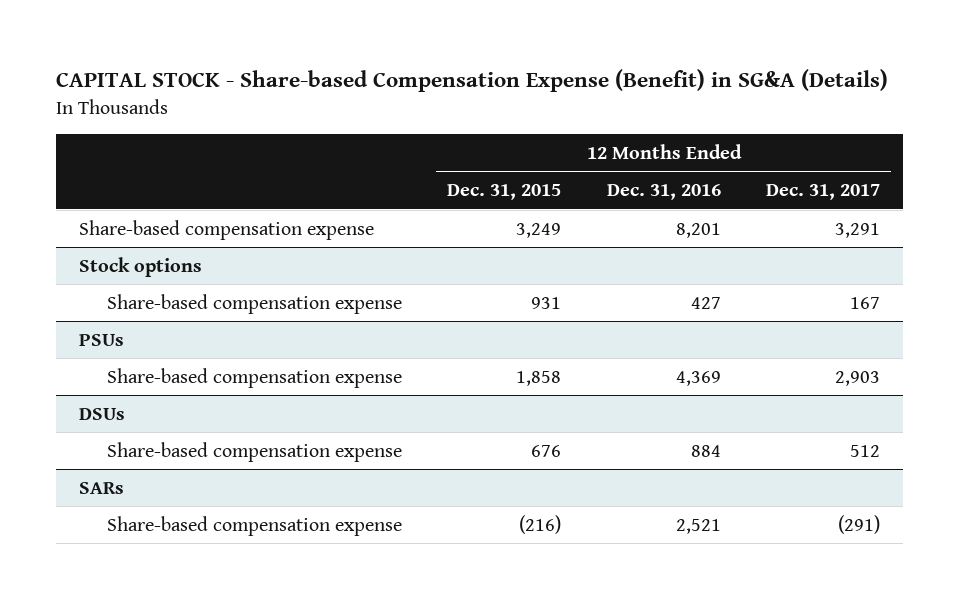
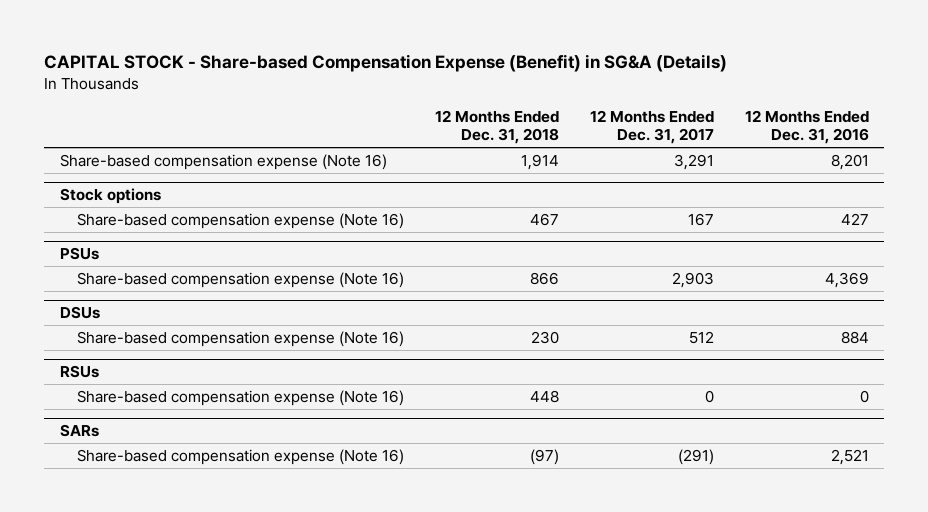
[447,184,562,201] Dec. 31, 2015 -> none
none -> [434,109,559,145] 12 Months Ended Dec. 31, 2018
[79,219,375,240] Share-based compensation expense -> [59,153,387,170] Share-based compensation expense (Note 16)
[106,293,402,314] Share-based compensation expense -> [76,212,404,229] Share-based compensation expense (Note 16)
[106,367,402,388] Share-based compensation expense -> [76,271,404,288] Share-based compensation expense (Note 16)
[106,441,402,462] Share-based compensation expense -> [76,330,404,347] Share-based compensation expense (Note 16)
none -> [59,365,99,379] RSUs
none -> [76,389,404,406] Share-based compensation expense (Note 16)
[106,515,402,536] Share-based compensation expense -> [76,448,404,465] Share-based compensation expense (Note 16)

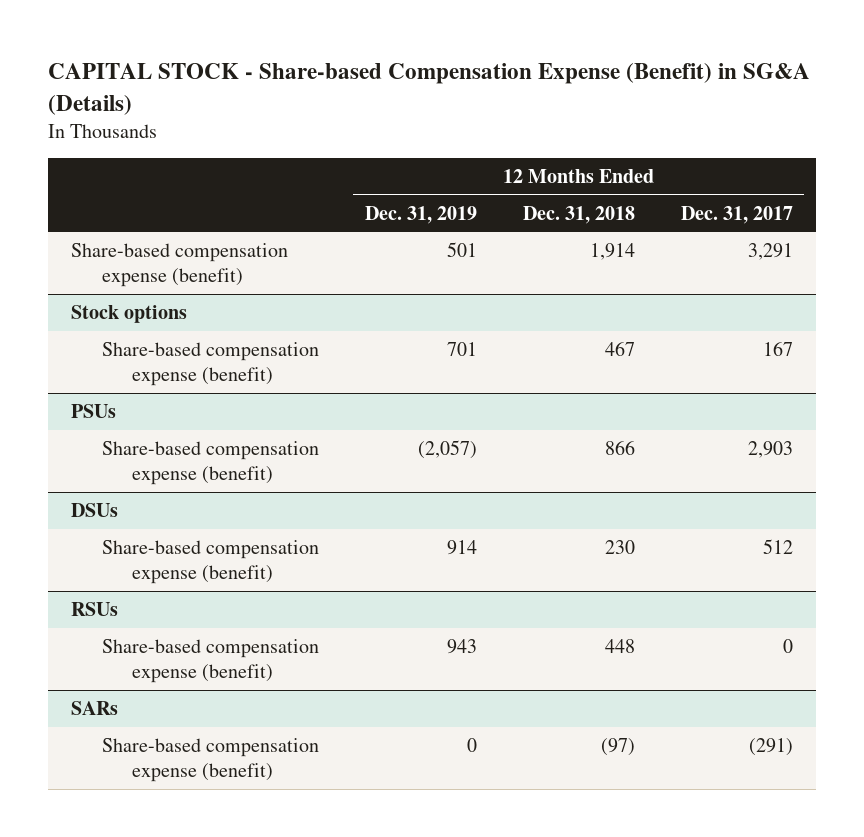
[744,109,869,145] 12 Months Ended Dec. 31, 2016 -> none
none -> [364,205,477,224] Dec. 31, 2019
[59,153,387,170] Share-based compensation expense (Note 16) -> [71,242,289,287] Share-based compensation expense (benefit)
[76,212,404,229] Share-based compensation expense (Note 16) -> [101,341,319,386] Share-based compensation expense (benefit)
[76,271,404,288] Share-based compensation expense (Note 16) -> [101,440,319,485] Share-based compensation expense (benefit)
[76,330,404,347] Share-based compensation expense (Note 16) -> [101,539,319,584] Share-based compensation expense (benefit)
[76,389,404,406] Share-based compensation expense (Note 16) -> [101,638,319,683] Share-based compensation expense (benefit)
[76,448,404,465] Share-based compensation expense (Note 16) -> [101,737,319,782] Share-based compensation expense (benefit)

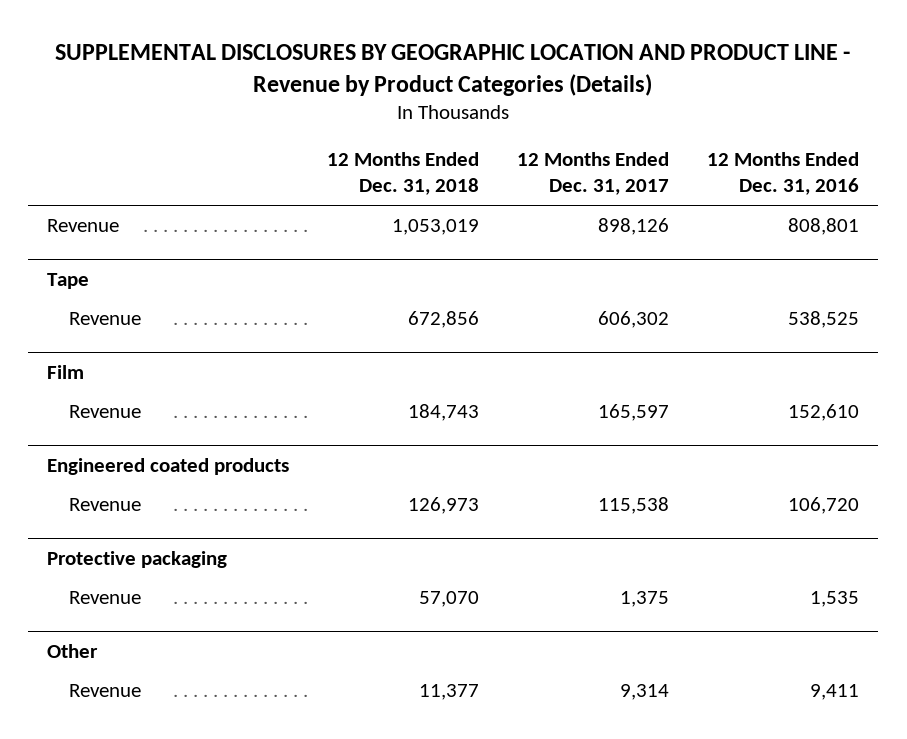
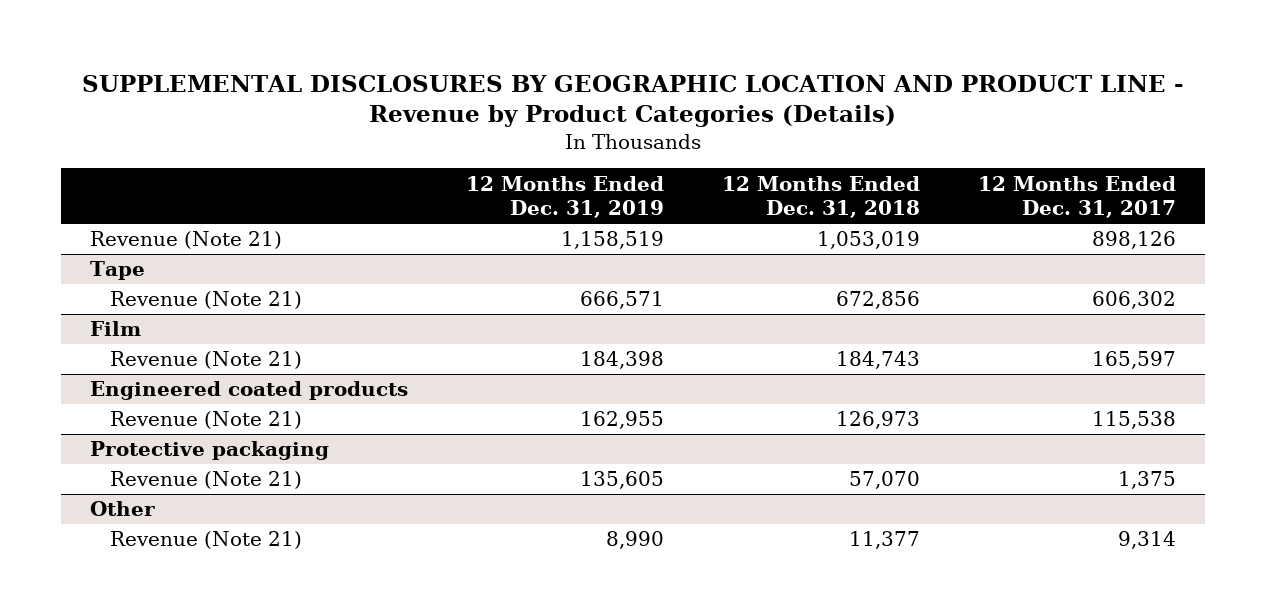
[707,151,860,196] 12 Months Ended Dec. 31, 2016 -> none
none -> [466,175,665,219] 12 Months Ended Dec. 31, 2019
[47,219,120,233] Revenue -> [89,231,282,250] Revenue (Note 21)
[69,312,142,326] Revenue -> [110,291,303,310] Revenue (Note 21)
[69,405,142,419] Revenue -> [110,351,303,370] Revenue (Note 21)
[69,498,142,512] Revenue -> [110,411,303,430] Revenue (Note 21)
[69,591,142,605] Revenue -> [110,471,303,490] Revenue (Note 21)
[69,684,142,698] Revenue -> [110,531,303,550] Revenue (Note 21)

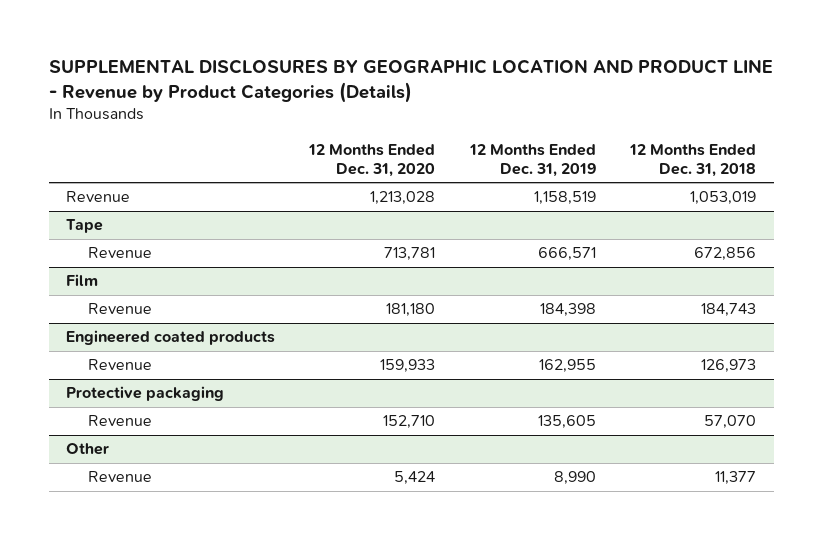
[978,175,1177,219] 12 Months Ended Dec. 31, 2017 -> none
none -> [308,143,436,177] 12 Months Ended Dec. 31, 2020
[89,231,282,250] Revenue (Note 21) -> [65,191,130,203] Revenue
[110,291,303,310] Revenue (Note 21) -> [88,247,153,259] Revenue
[110,351,303,370] Revenue (Note 21) -> [88,303,153,315] Revenue
[110,411,303,430] Revenue (Note 21) -> [88,359,153,371] Revenue
[110,471,303,490] Revenue (Note 21) -> [88,415,153,427] Revenue
[110,531,303,550] Revenue (Note 21) -> [88,471,153,483] Revenue

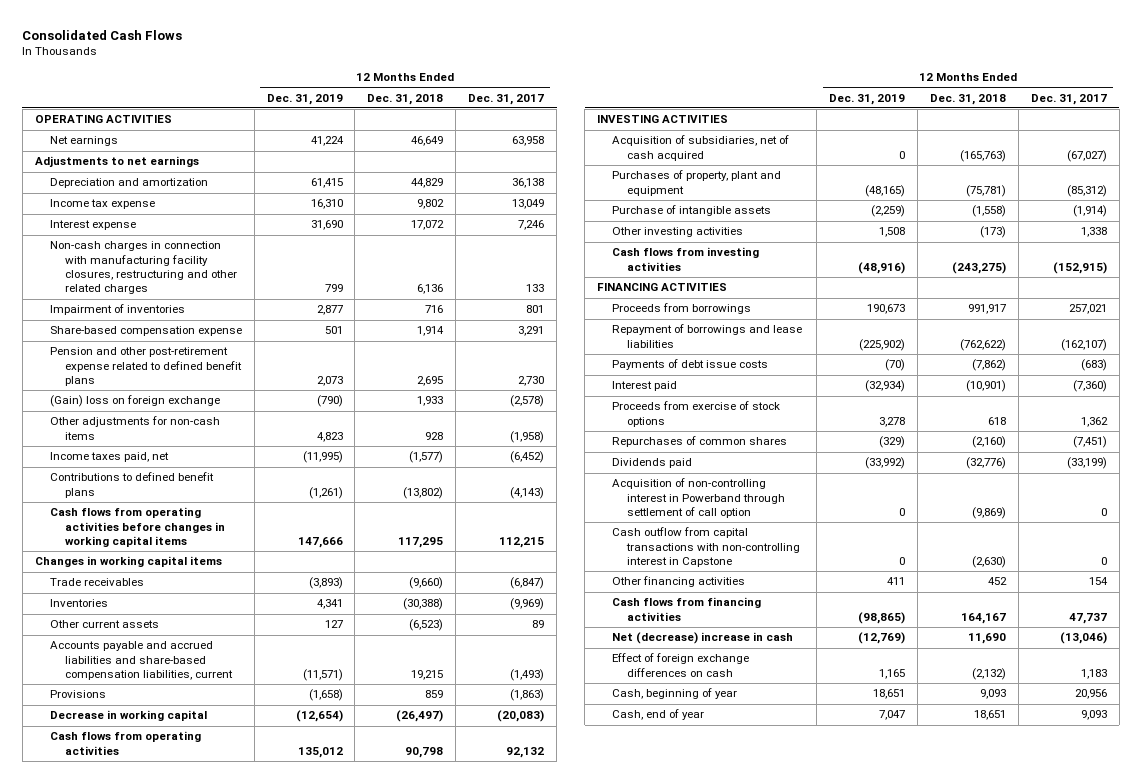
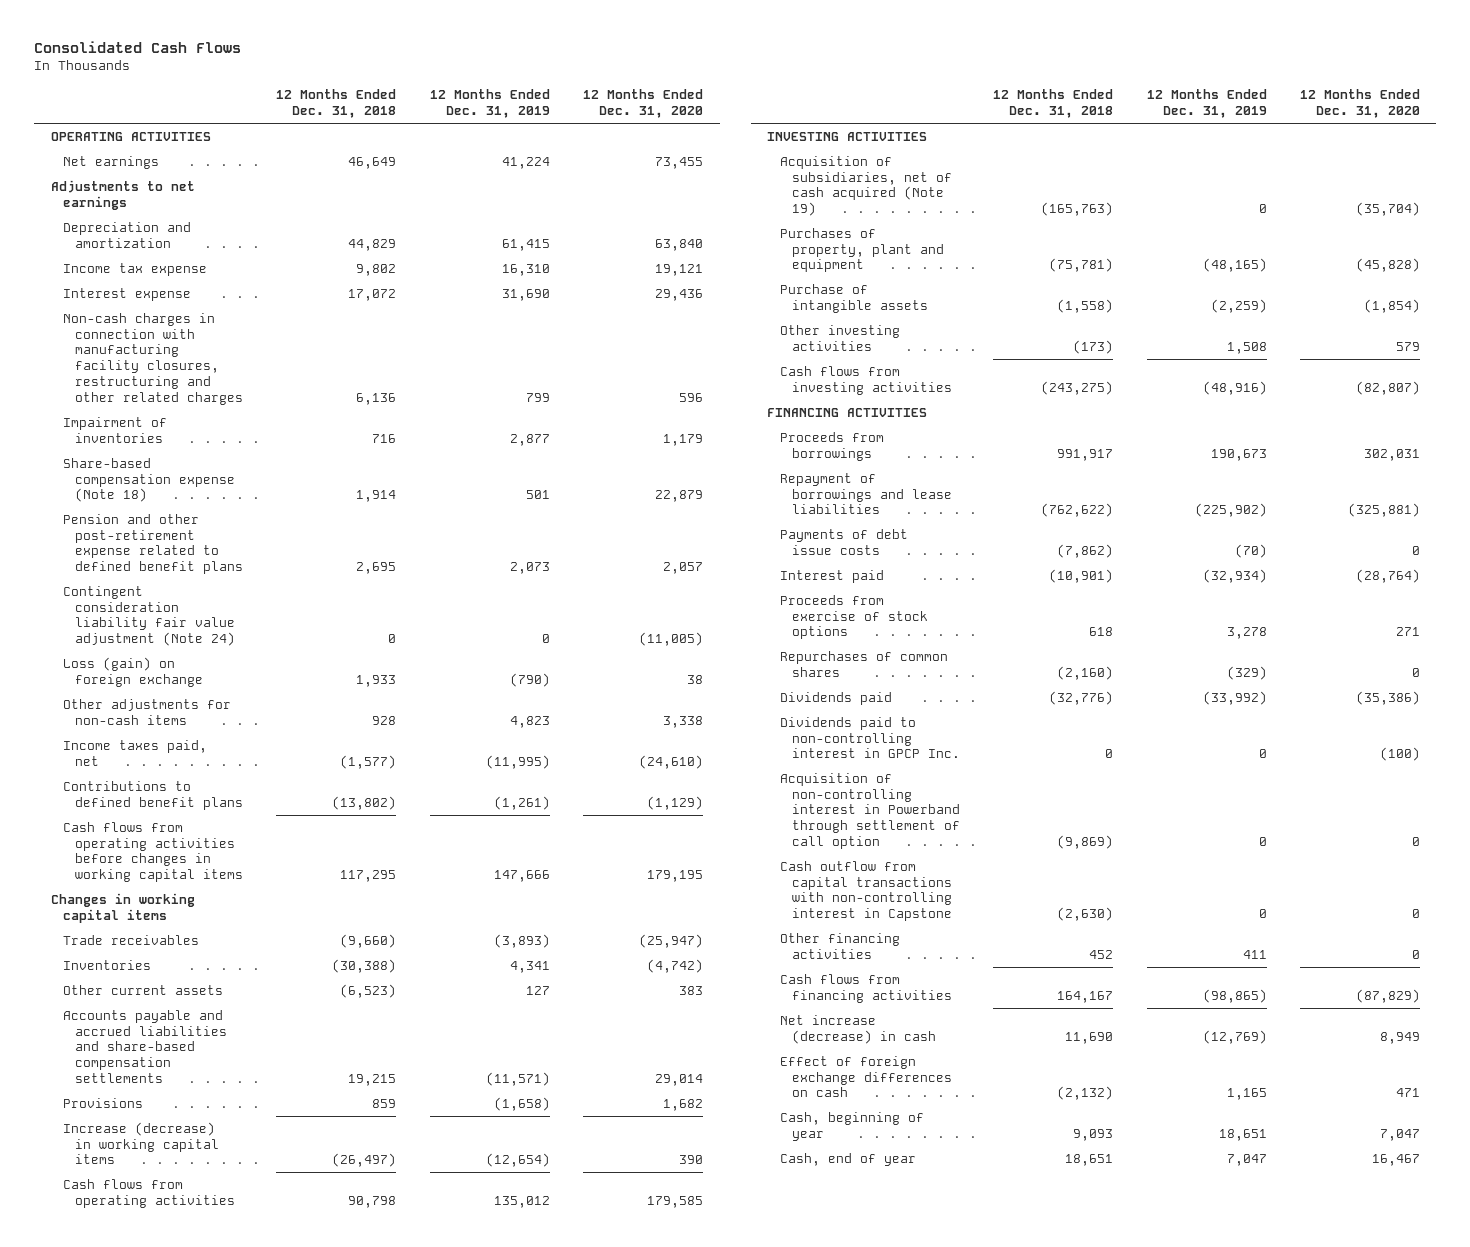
[468,93,545,105] Dec. 31, 2017 -> none
none -> [582,89,703,119] 12 Months Ended Dec. 31, 2020
[49,326,242,337] Share-based compensation expense -> [62,457,236,503] Share-based compensation expense (Note 18)
none -> [62,585,236,647] Contingent consideration liability fair value adjustment (Note 24)
[49,395,220,408] (Gain) loss on foreign exchange -> [62,656,204,687] Loss (gain) on foreign exchange
[49,641,233,680] Accounts payable and accrued liabilities and share-based compensation liabilities, current -> [62,1009,228,1083] Accounts payable and accrued liabilities and share-based compensation settlements
[49,710,207,722] Decrease in working capital -> [62,1121,220,1165] Increase (decrease) in working capital items
[612,135,790,161] Acquisition of subsidiaries, net of cash acquired -> [779,155,953,217] Acquisition of subsidiaries, net of cash acquired (Note 19)
none -> [779,716,961,759] Dividends paid to non-controlling interest in GPCP Inc.
[612,632,794,645] Net (decrease) increase in cash -> [779,1014,937,1044] Net increase (decrease) in cash

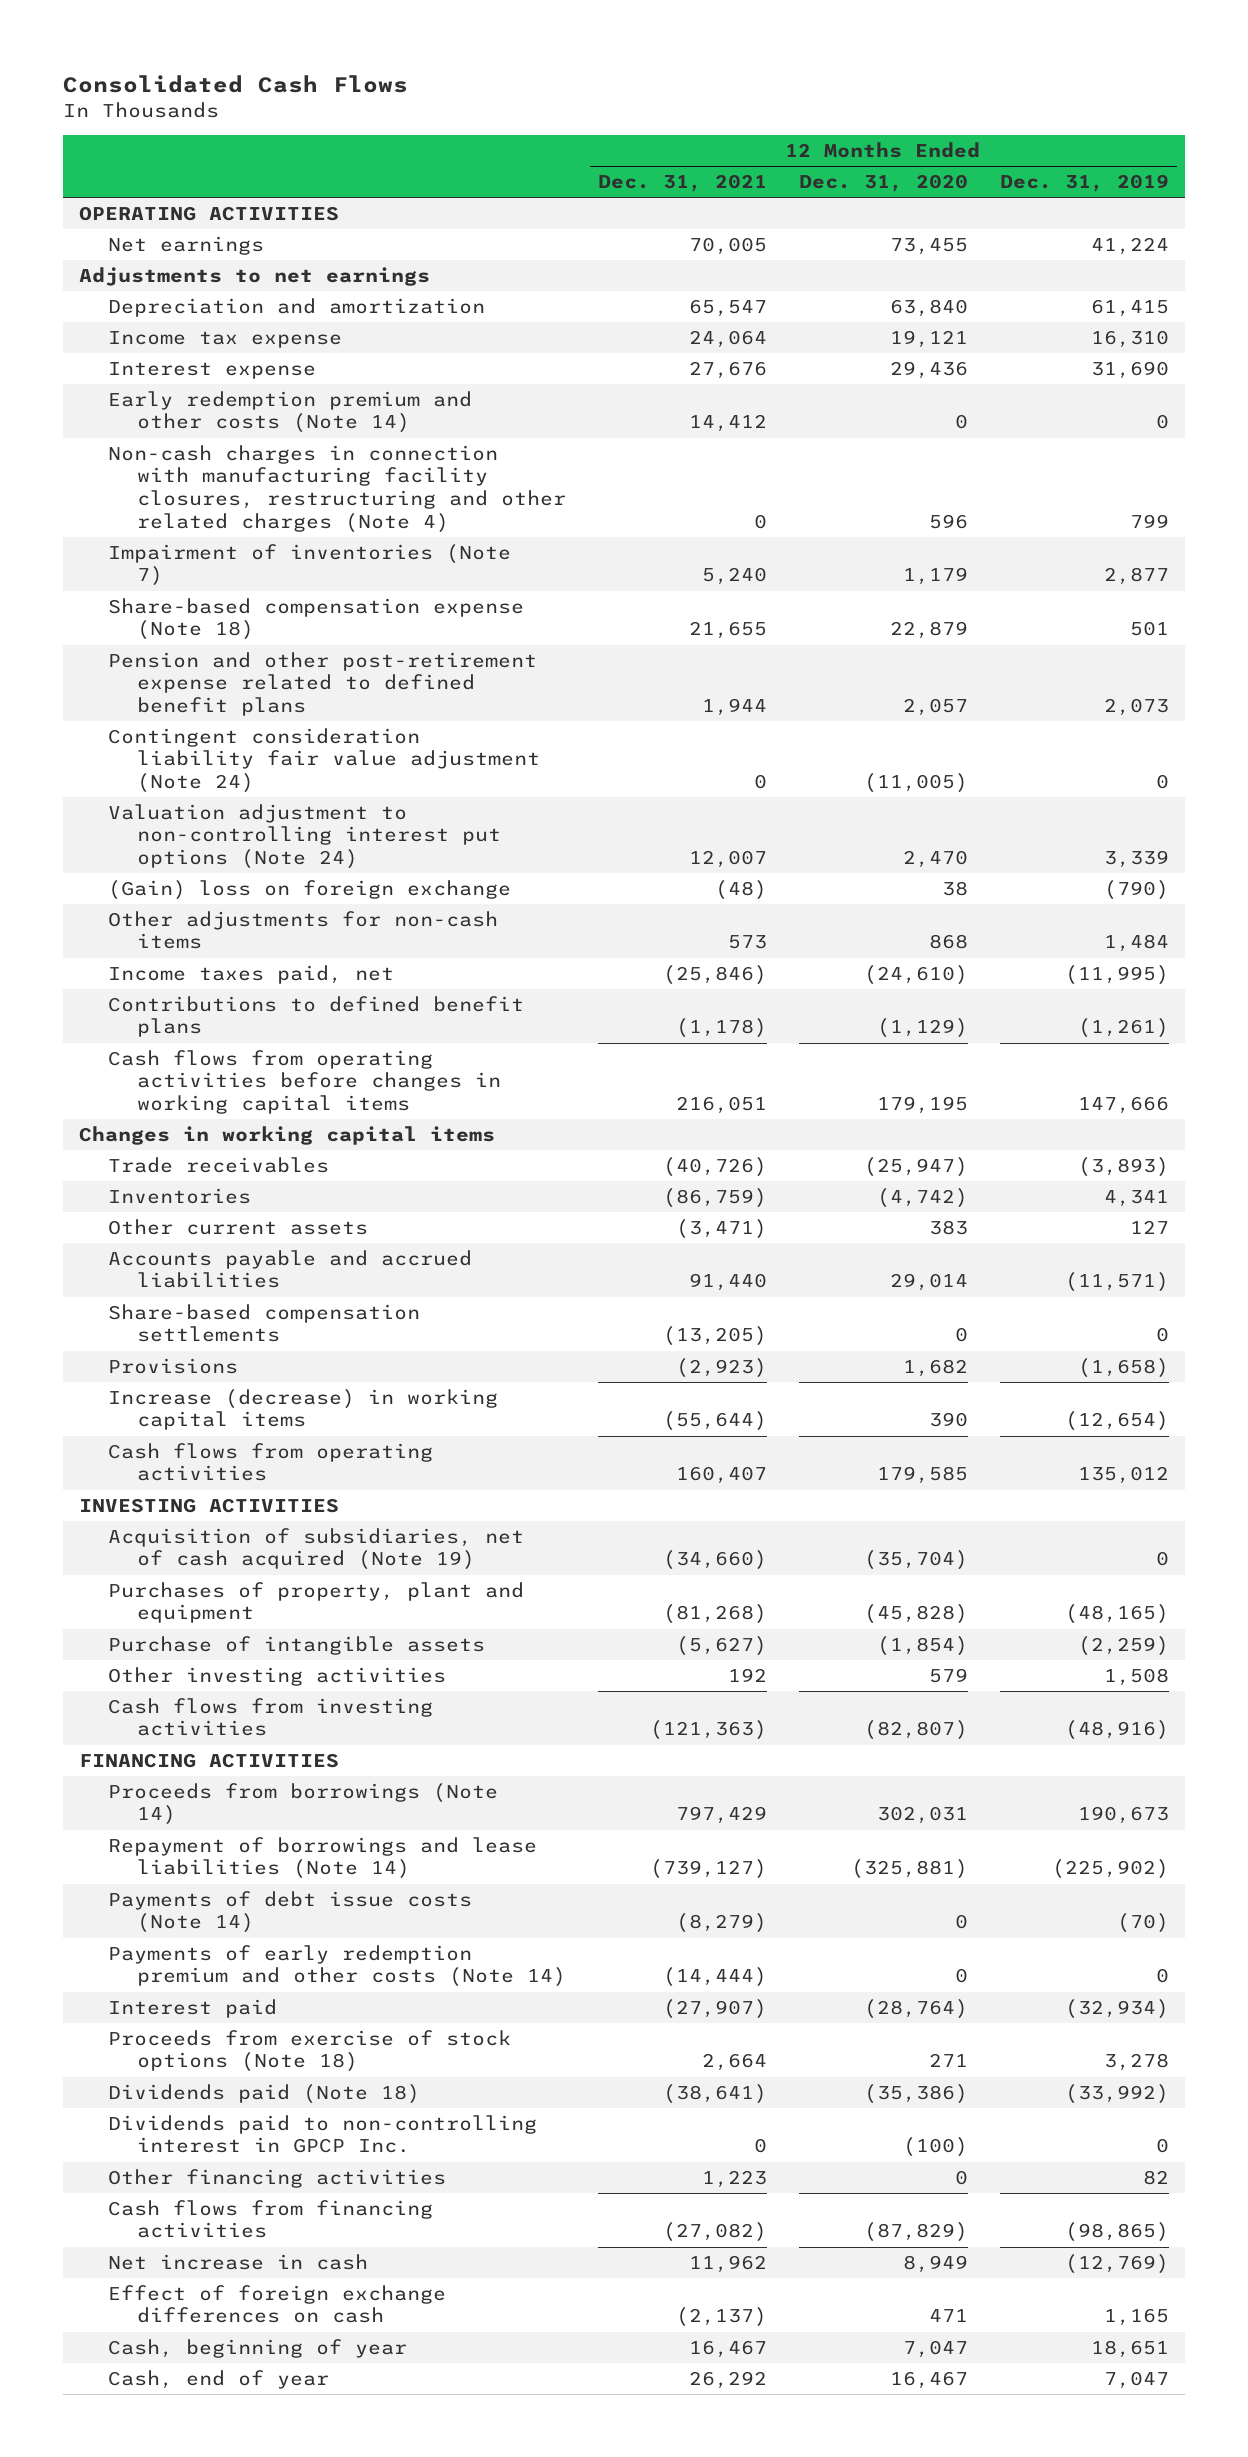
[276,89,397,119] 12 Months Ended Dec. 31, 2018 -> none
none -> [597,174,767,193] Dec. 31, 2021
none -> [108,390,473,434] Early redemption premium and other costs (Note 14)
[62,312,244,405] Non-cash charges in connection with manufacturing facility closures, restructuring and other related charges -> [108,444,567,533] Non-cash charges in connection with manufacturing facility closures, restructuring and other related charges (Note 4)
[62,416,167,443] Impairment of inventories -> [108,543,512,587] Impairment of inventories (Note 7)
none -> [108,803,502,869] Valuation adjustment to non-controlling interest put options (Note 24)
[62,656,204,687] Loss (gain) on foreign exchange -> [108,879,512,900] (Gain) loss on foreign exchange
[509,715,550,728] 4,823 -> [1103,934,1169,953] 1,484
[662,715,703,728] 3,338 -> [928,934,968,950] 868
[62,1009,228,1083] Accounts payable and accrued liabilities and share-based compensation settlements -> [108,1249,473,1289] Accounts payable and accrued liabilities
none -> [108,1303,421,1343] Share-based compensation settlements
[779,431,884,461] Proceeds from borrowings -> [108,1782,499,1826] Proceeds from borrowings (Note 14)
[779,472,953,515] Repayment of borrowings and lease liabilities -> [108,1836,538,1880] Repayment of borrowings and lease liabilities (Note 14)
[779,528,908,555] Payments of debt issue costs -> [108,1890,473,1934] Payments of debt issue costs (Note 14)
none -> [108,1944,567,1988] Payments of early redemption premium and other costs (Note 14)
[779,650,948,677] Repurchases of common shares -> none
[779,594,929,640] Proceeds from exercise of stock options -> [108,2029,512,2073] Proceeds from exercise of stock options (Note 18)
[779,691,892,705] Dividends paid -> [108,2083,421,2104] Dividends paid (Note 18)
[779,772,961,849] Acquisition of non-controlling interest in Powerband through settlement of call option -> none
[779,860,953,922] Cash outflow from capital transactions with non-controlling interest in Capstone -> none
[1242,949,1267,959] 411 -> [1142,2169,1169,2185] 82
[779,1014,937,1044] Net increase (decrease) in cash -> [108,2253,369,2270] Net increase in cash

